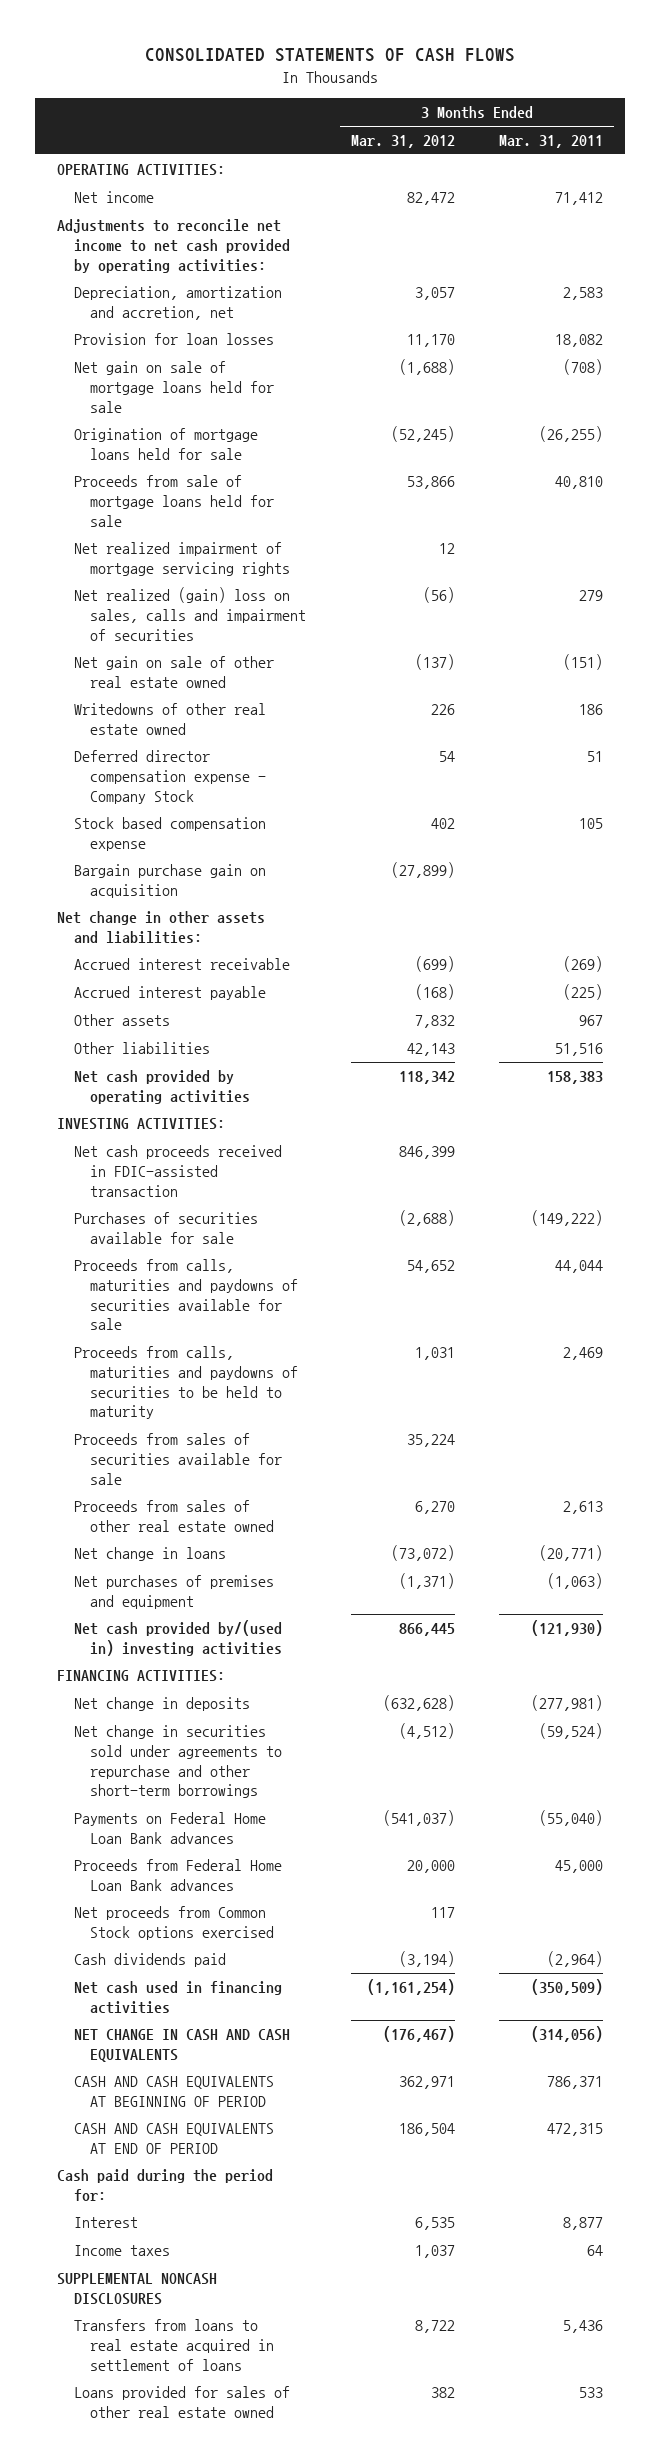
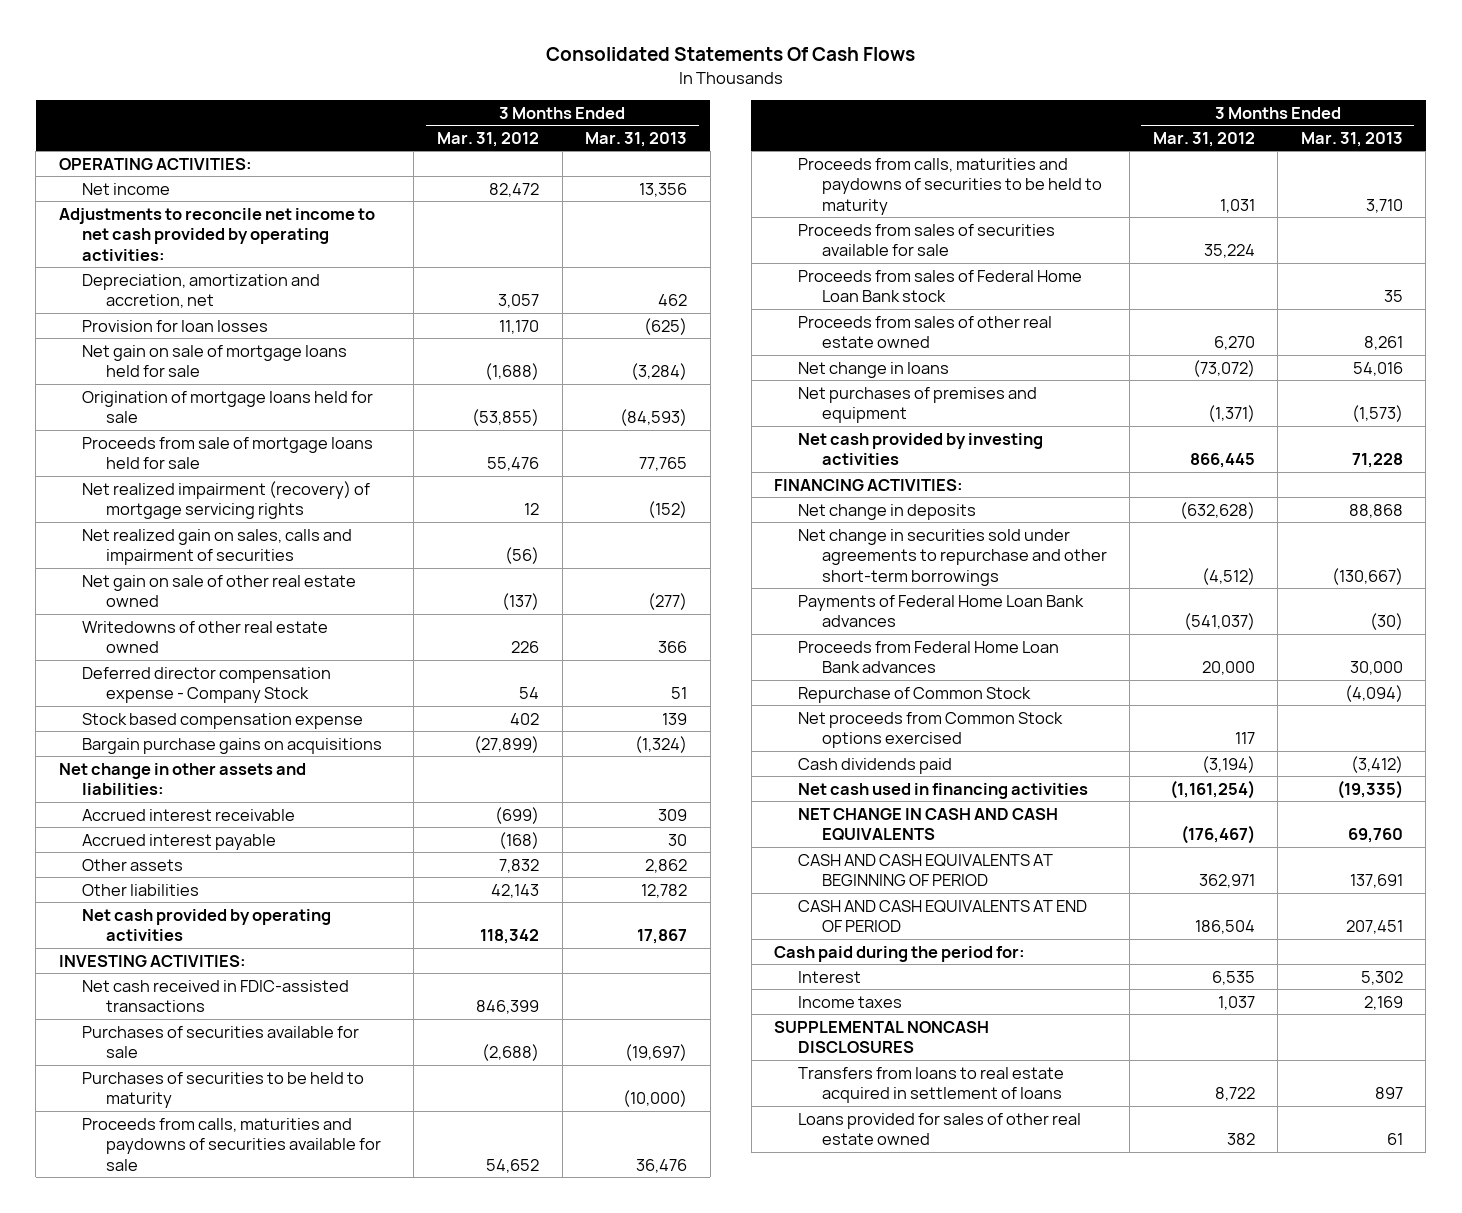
[144,48,515,63] CONSOLIDATED STATEMENTS OF CASH FLOWS -> [545,47,915,62] Consolidated Statements Of Cash Flows
[498,135,603,149] Mar. 31, 2011 -> none
none -> [585,131,688,147] Mar. 31, 2013
[390,426,455,443] (52,245) -> [472,409,540,427] (53,855)
[406,476,455,490] 53,866 -> [487,457,540,472] 55,476
[73,542,291,576] Net realized impairment of mortgage servicing rights -> [82,480,371,520] Net realized impairment (recovery) of mortgage servicing rights
[73,587,307,641] Net realized (gain) loss on sales, calls and impairment of securities -> [82,528,353,566] Net realized gain on sales, calls and impairment of securities
[73,864,266,898] Bargain purchase gain on acquisition -> [82,737,383,754] Bargain purchase gains on acquisitions
[73,1145,282,1197] Net cash proceeds received in FDIC-assisted transaction -> [82,979,350,1013] Net cash received in FDIC-assisted transactions
none -> [82,1071,365,1109] Purchases of securities to be held to maturity
none -> [798,269,1083,303] Proceeds from sales of Federal Home Loan Bank stock
[73,1620,283,1656] Net cash provided by/(used in) investing activities -> [798,432,1044,466] Net cash provided by investing activities
[73,1812,266,1844] Payments on Federal Home Loan Bank advances -> [798,594,1085,628] Payments of Federal Home Loan Bank advances
none -> [798,686,1032,703] Repurchase of Common Stock

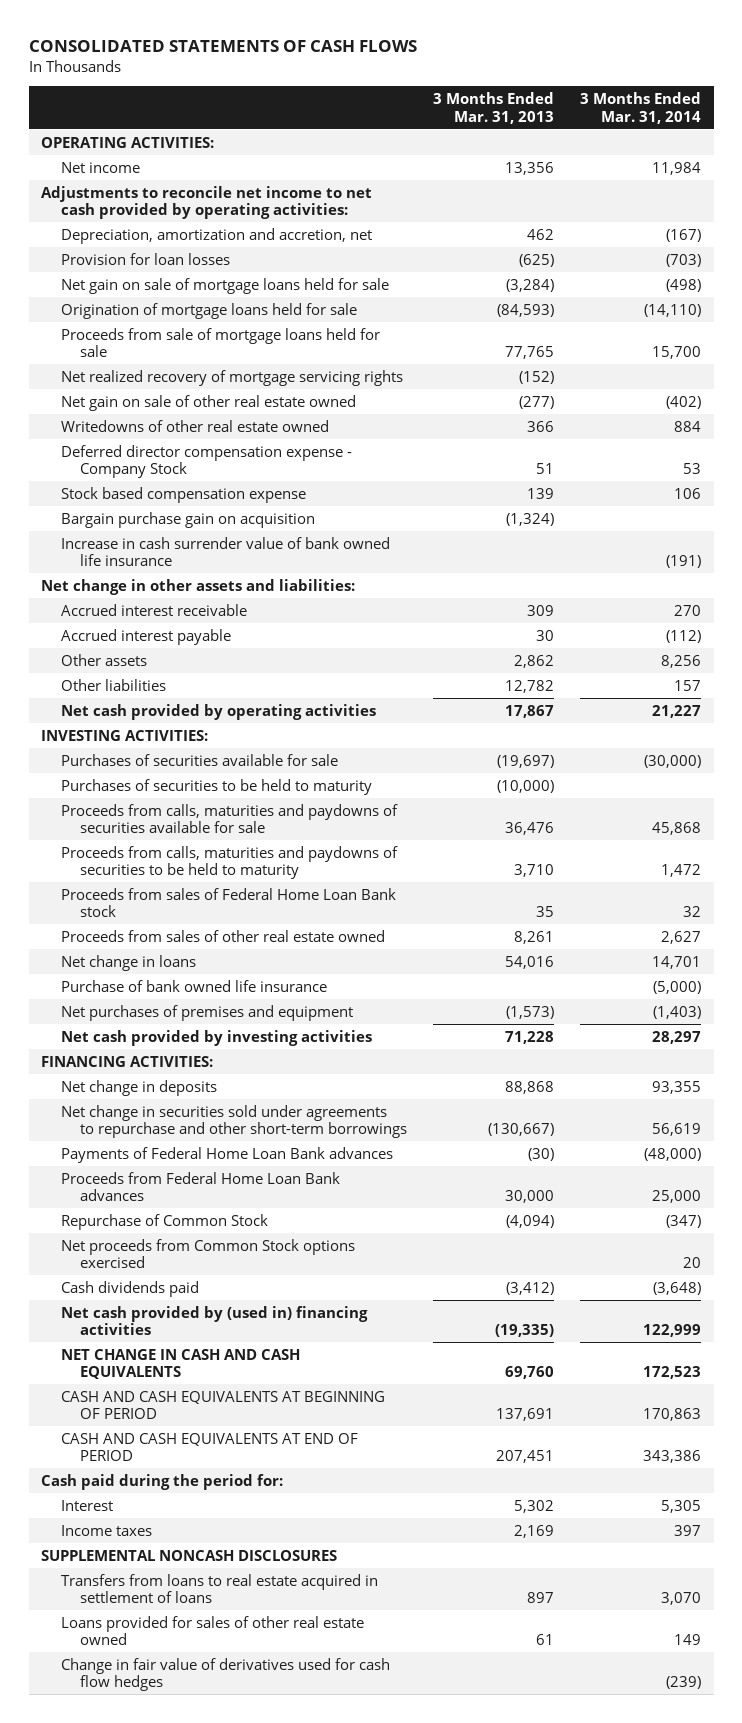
[545,47,915,62] Consolidated Statements Of Cash Flows -> [28,39,417,52] CONSOLIDATED STATEMENTS OF CASH FLOWS
[437,131,540,147] Mar. 31, 2012 -> none
none -> [579,92,701,124] 3 Months Ended Mar. 31, 2014
[82,528,353,566] Net realized gain on sales, calls and impairment of securities -> none
[82,480,371,520] Net realized impairment (recovery) of mortgage servicing rights -> [60,369,403,386] Net realized recovery of mortgage servicing rights
[82,737,383,754] Bargain purchase gains on acquisitions -> [60,511,315,528] Bargain purchase gain on acquisition
none -> [60,536,390,567] Increase in cash surrender value of bank owned life insurance
[82,979,350,1013] Net cash received in FDIC-assisted transactions -> none
[798,223,1056,257] Proceeds from sales of securities available for sale -> none
none -> [60,979,327,992] Purchase of bank owned life insurance
[798,782,1089,799] Net cash used in financing activities -> [60,1305,368,1336] Net cash provided by (used in) financing activities
none -> [60,1657,390,1692] Change in fair value of derivatives used for cash flow hedges

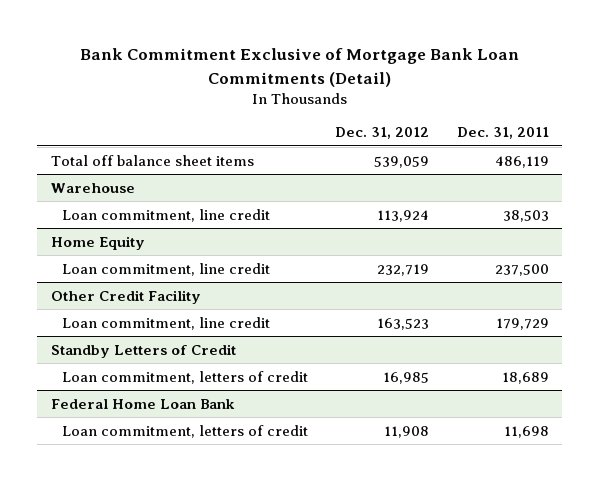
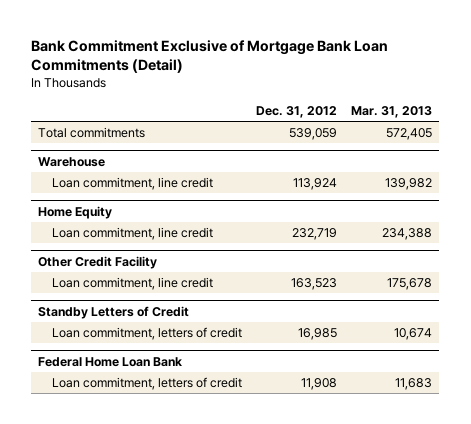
[456,127,549,140] Dec. 31, 2011 -> none
none -> [351,105,433,118] Mar. 31, 2013
[50,154,254,166] Total off balance sheet items -> [38,127,146,139] Total commitments

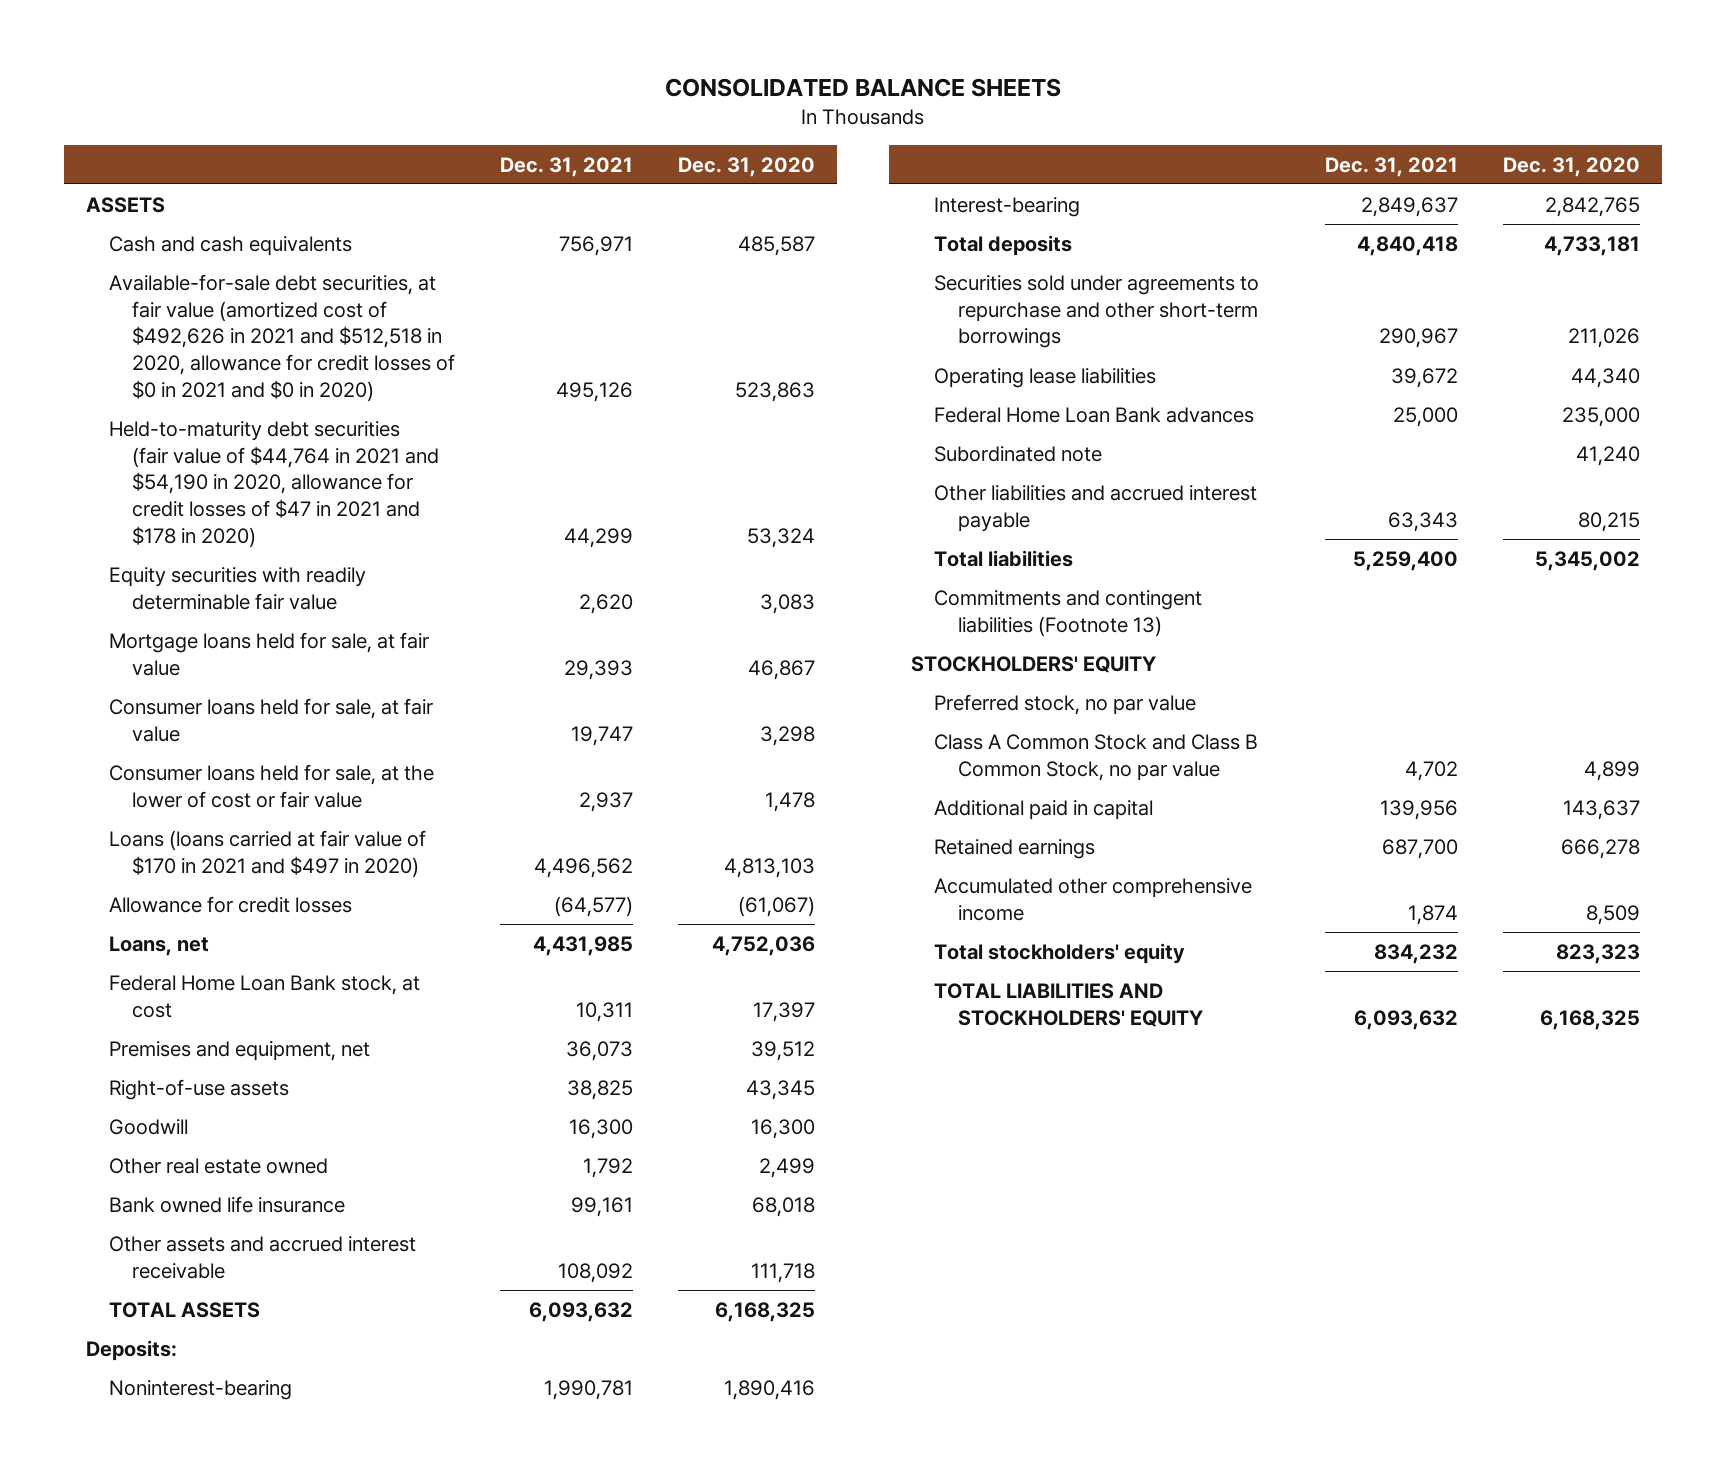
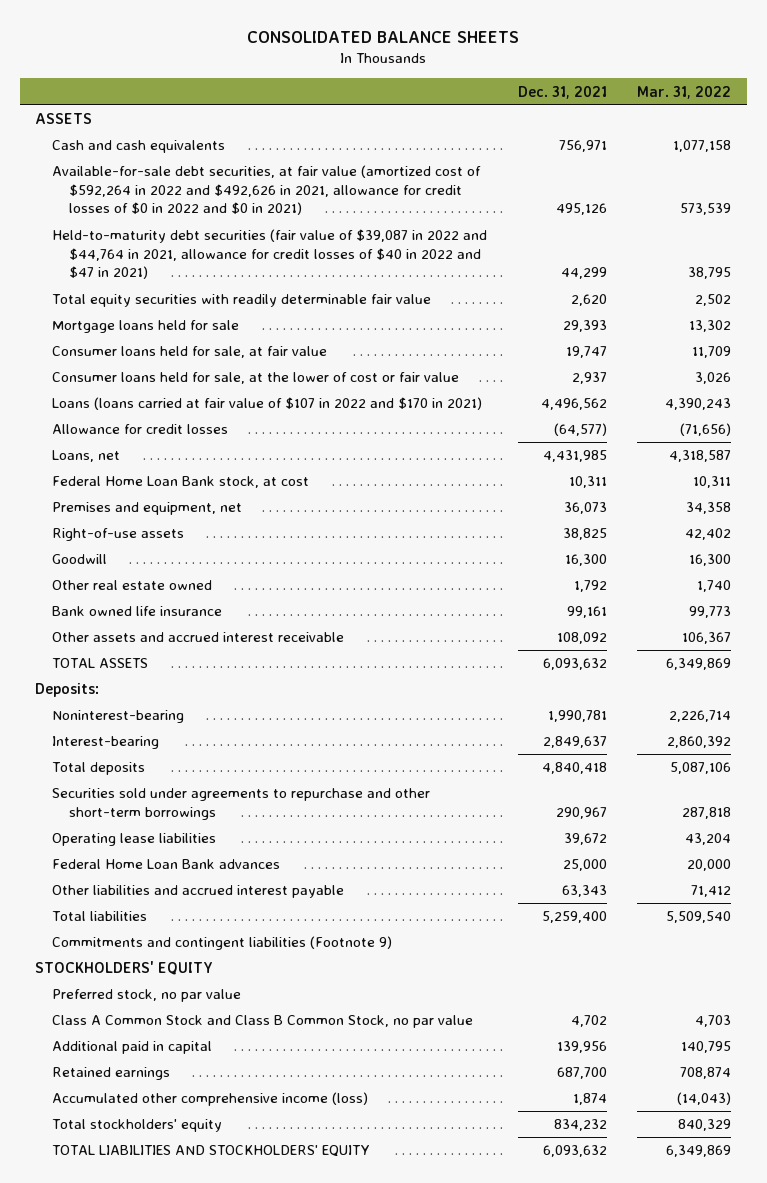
[677,156,815,177] Dec. 31, 2020 -> none
none -> [637,85,732,99] Mar. 31, 2022
[109,273,456,403] Available-for-sale debt securities, at fair value (amortized cost of $492,626 in 2021 and $512,518 in 2020, allowance for credit losses of $0 in 2021 and $0 in 2020) -> [52,165,482,216] Available-for-sale debt securities, at fair value (amortized cost of $592,264 in 2022 and $492,626 in 2021, allowance for credit losses of $0 in 2022 and $0 in 2021)
[109,420,440,549] Held-to-maturity debt securities (fair value of $44,764 in 2021 and $54,190 in 2020, allowance for credit losses of $47 in 2021 and $178 in 2020) -> [52,229,488,280] Held-to-maturity debt securities (fair value of $39,087 in 2022 and $44,764 in 2021, allowance for credit losses of $40 in 2022 and $47 in 2021)
[109,566,367,610] Equity securities with readily determinable fair value -> [52,294,432,308] Total equity securities with readily determinable fair value
[109,631,430,676] Mortgage loans held for sale, at fair value -> [52,320,240,334] Mortgage loans held for sale
[109,829,427,878] Loans (loans carried at fair value of $170 in 2021 and $497 in 2020) -> [52,397,483,411] Loans (loans carried at fair value of $107 in 2022 and $170 in 2021)
[934,445,1103,462] Subordinated note -> none
[934,589,1203,637] Commitments and contingent liabilities (Footnote 13) -> [52,936,393,951] Commitments and contingent liabilities (Footnote 9)
[934,877,1253,921] Accumulated other comprehensive income -> [52,1092,369,1107] Accumulated other comprehensive income (loss)

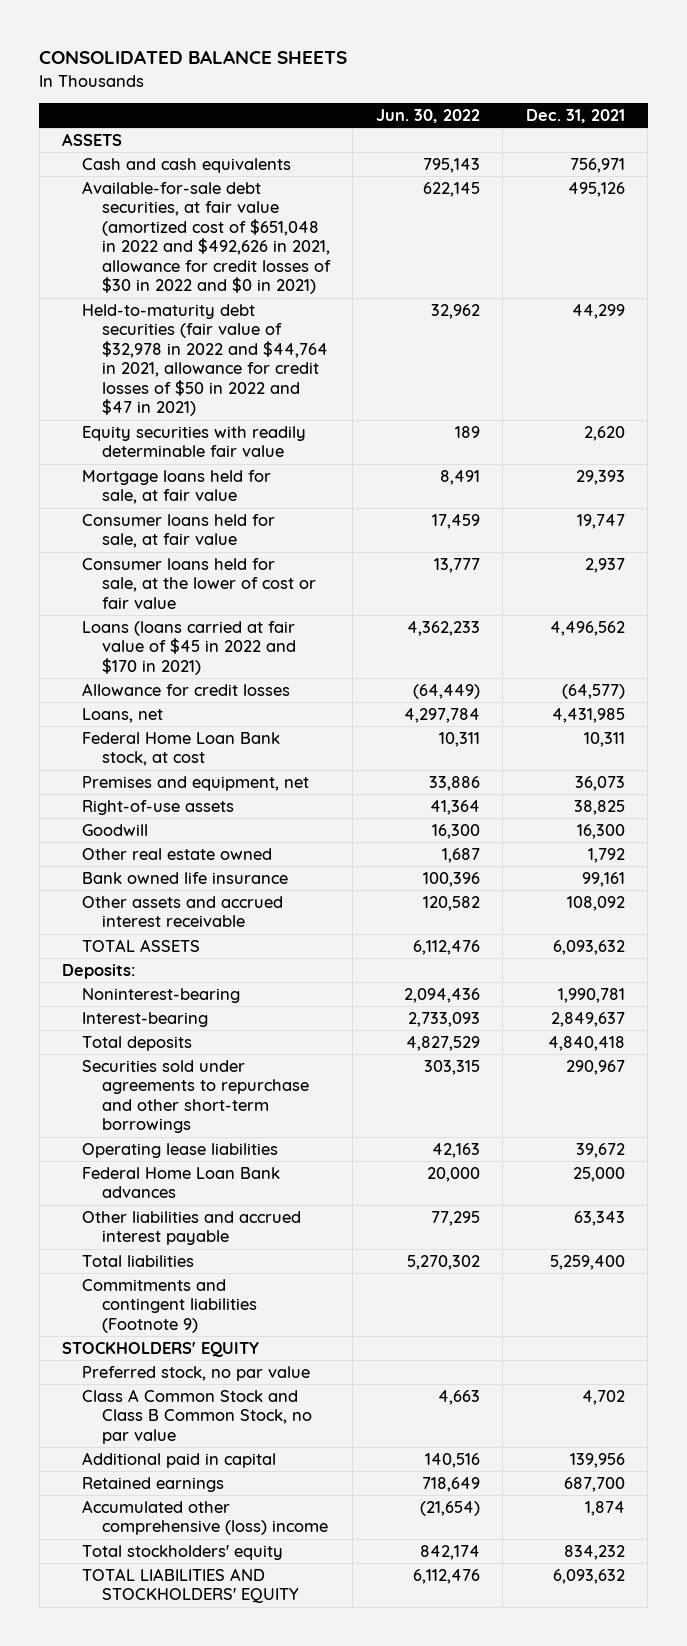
[637,85,732,99] Mar. 31, 2022 -> none
none -> [375,108,480,123] Jun. 30, 2022
[52,165,482,216] Available-for-sale debt securities, at fair value (amortized cost of $592,264 in 2022 and $492,626 in 2021, allowance for credit losses of $0 in 2022 and $0 in 2021) -> [81,181,331,295] Available-for-sale debt securities, at fair value (amortized cost of $651,048 in 2022 and $492,626 in 2021, allowance for credit losses of $30 in 2022 and $0 in 2021)
[52,229,488,280] Held-to-maturity debt securities (fair value of $39,087 in 2022 and $44,764 in 2021, allowance for credit losses of $40 in 2022 and $47 in 2021) -> [81,304,328,417] Held-to-maturity debt securities (fair value of $32,978 in 2022 and $44,764 in 2021, allowance for credit losses of $50 in 2022 and $47 in 2021)
[52,294,432,308] Total equity securities with readily determinable fair value -> [81,426,306,458] Equity securities with readily determinable fair value
[52,320,240,334] Mortgage loans held for sale -> [81,470,271,505] Mortgage loans held for sale, at fair value
[52,397,483,411] Loans (loans carried at fair value of $107 in 2022 and $170 in 2021) -> [81,621,296,675] Loans (loans carried at fair value of $45 in 2022 and $170 in 2021)
[52,1092,369,1107] Accumulated other comprehensive income (loss) -> [81,1500,328,1536] Accumulated other comprehensive (loss) income

